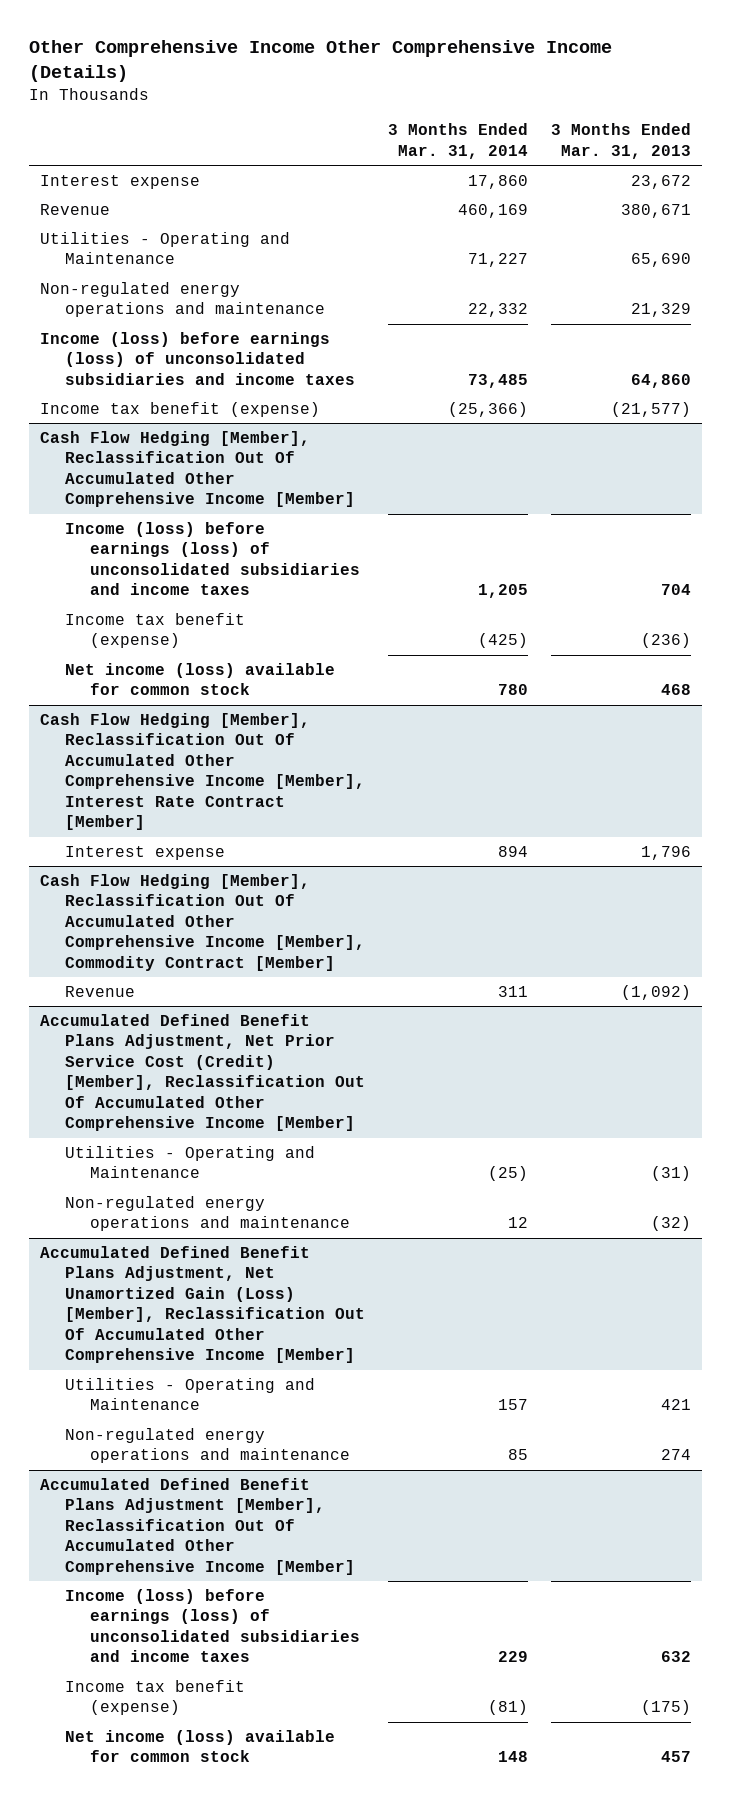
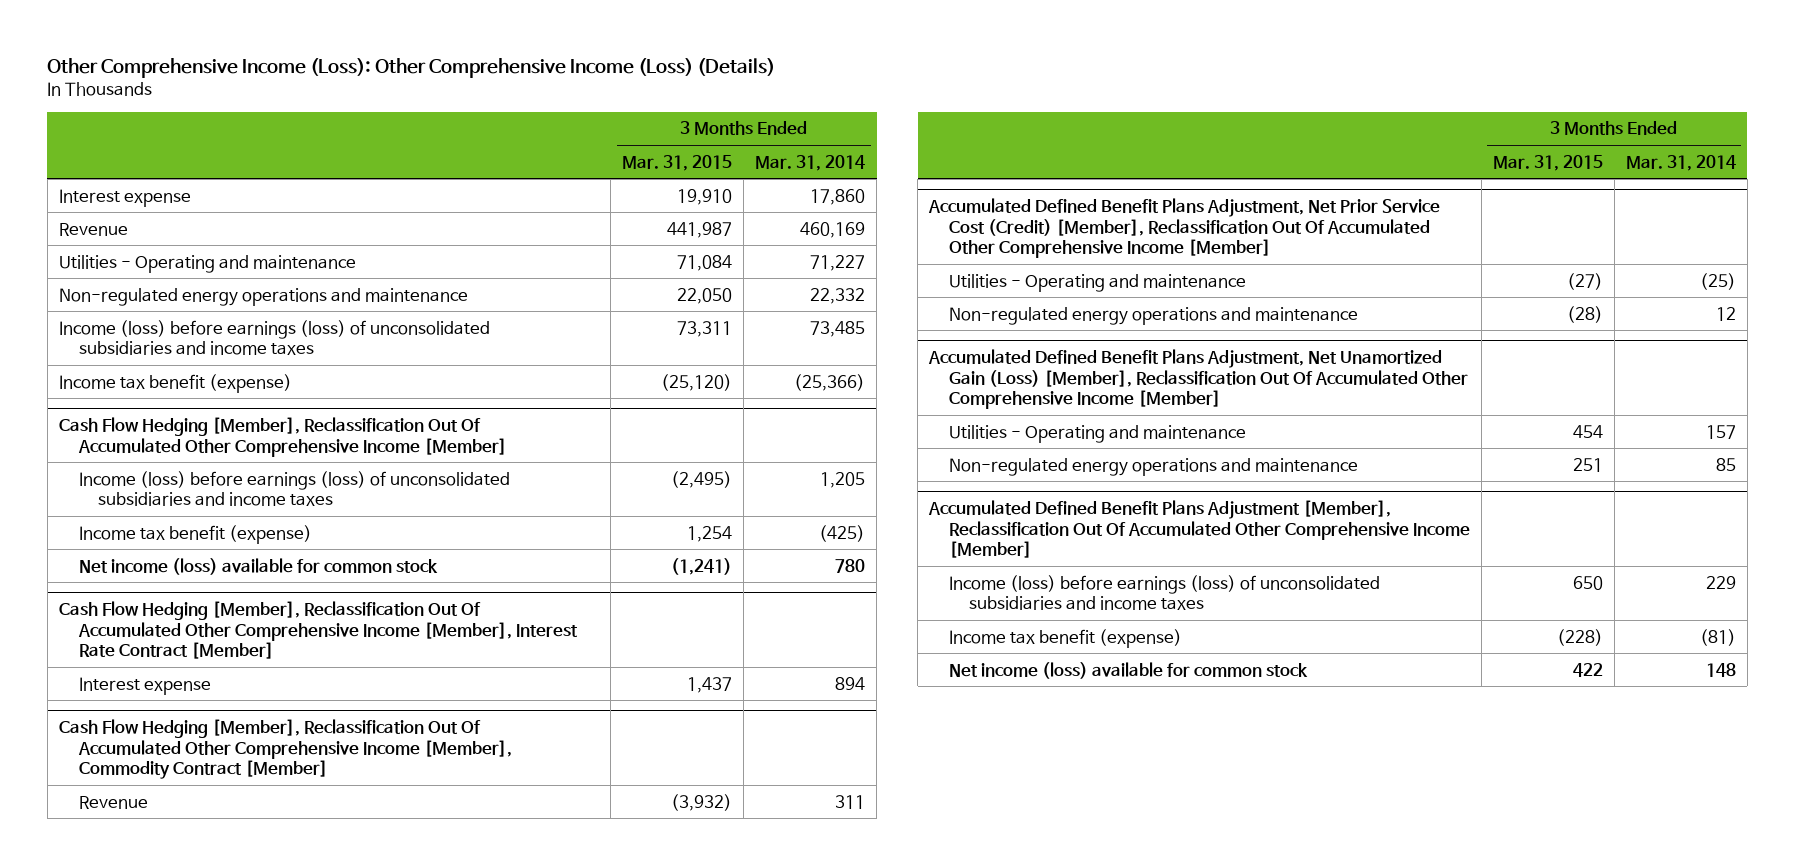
[28,40,612,83] Other Comprehensive Income Other Comprehensive Income (Details) -> [47,58,776,79] Other Comprehensive Income (Loss): Other Comprehensive Income (Loss) (Details)
[550,123,691,159] 3 Months Ended Mar. 31, 2013 -> none
none -> [622,154,733,171] Mar. 31, 2015
[40,231,291,265] Utilities - Operating and Maintenance -> [58,254,356,273] Utilities - Operating and maintenance
[64,1145,315,1179] Utilities - Operating and Maintenance -> [949,273,1247,292] Utilities - Operating and maintenance
[64,1377,315,1411] Utilities - Operating and Maintenance -> [949,424,1247,443] Utilities - Operating and maintenance

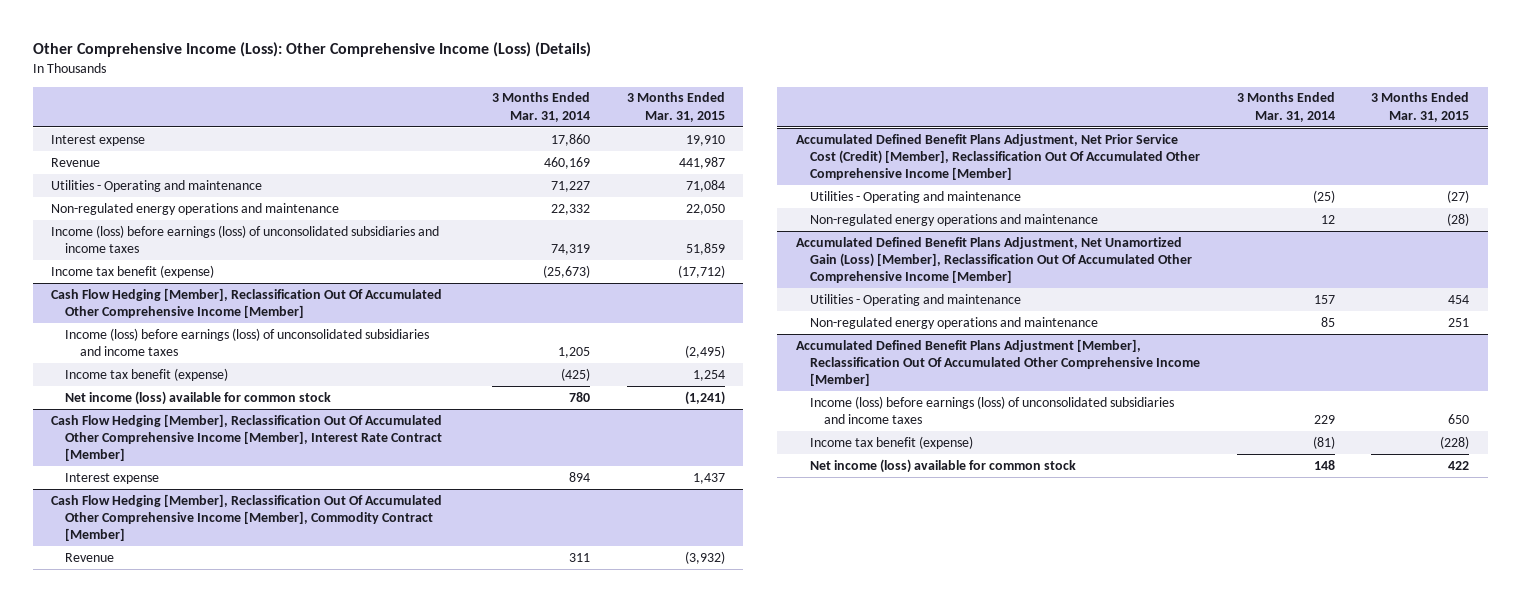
[677,320,733,337] 73,311 -> [685,243,725,256] 51,859
[810,320,866,337] 73,485 -> [550,244,590,256] 74,319
[661,373,733,391] (25,120) -> [677,264,725,278] (17,712)
[794,373,866,391] (25,366) -> [542,264,590,278] (25,673)

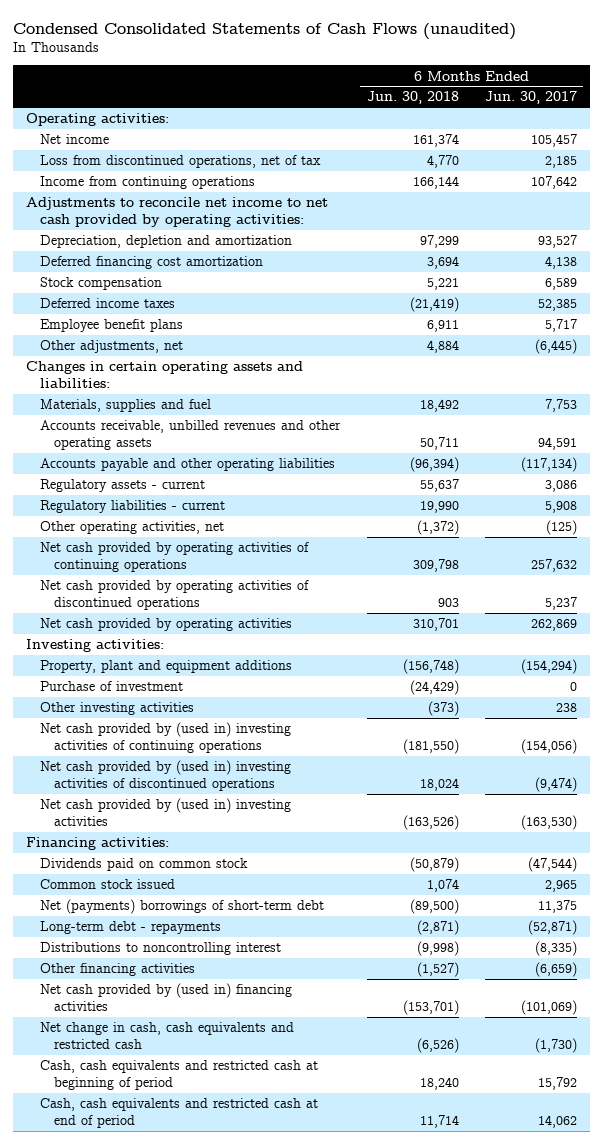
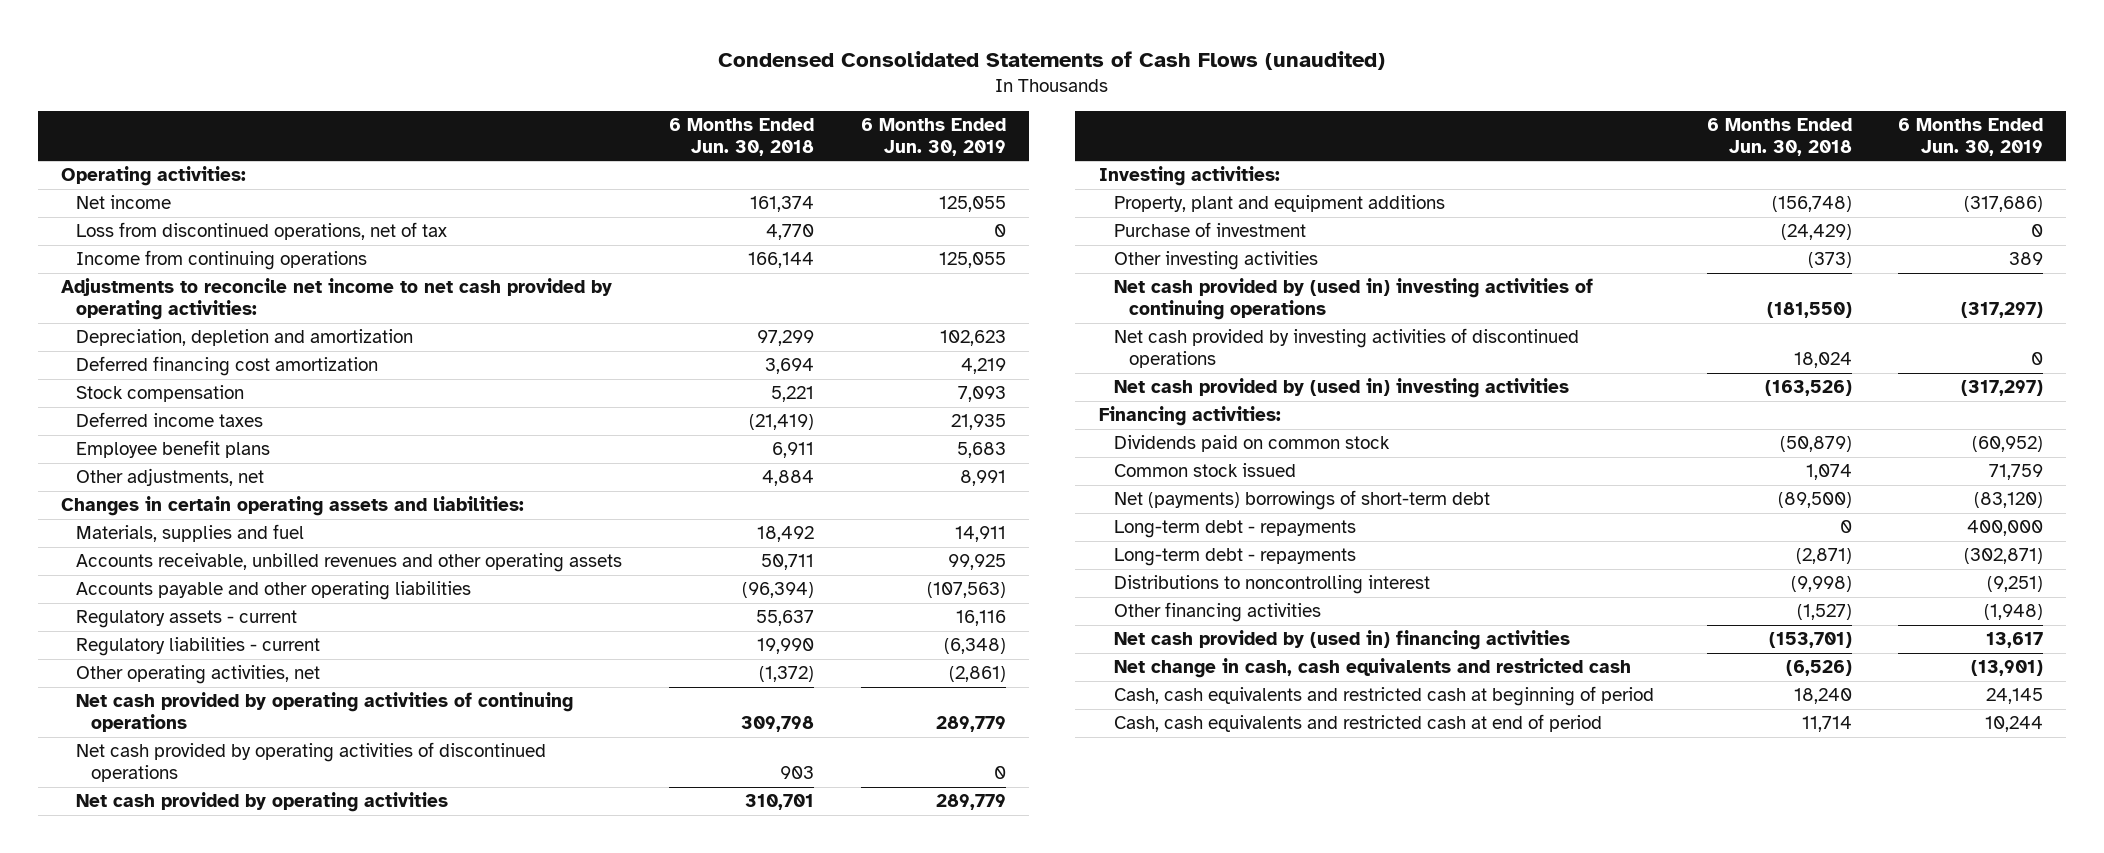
[484,91,577,105] Jun. 30, 2017 -> none
none -> [860,117,1006,156] 6 Months Ended Jun. 30, 2019
[40,760,292,791] Net cash provided by (used in) investing activities of discontinued operations -> [1113,328,1579,369] Net cash provided by investing activities of discontinued operations
none -> [1113,520,1356,539] Long-term debt - repayments

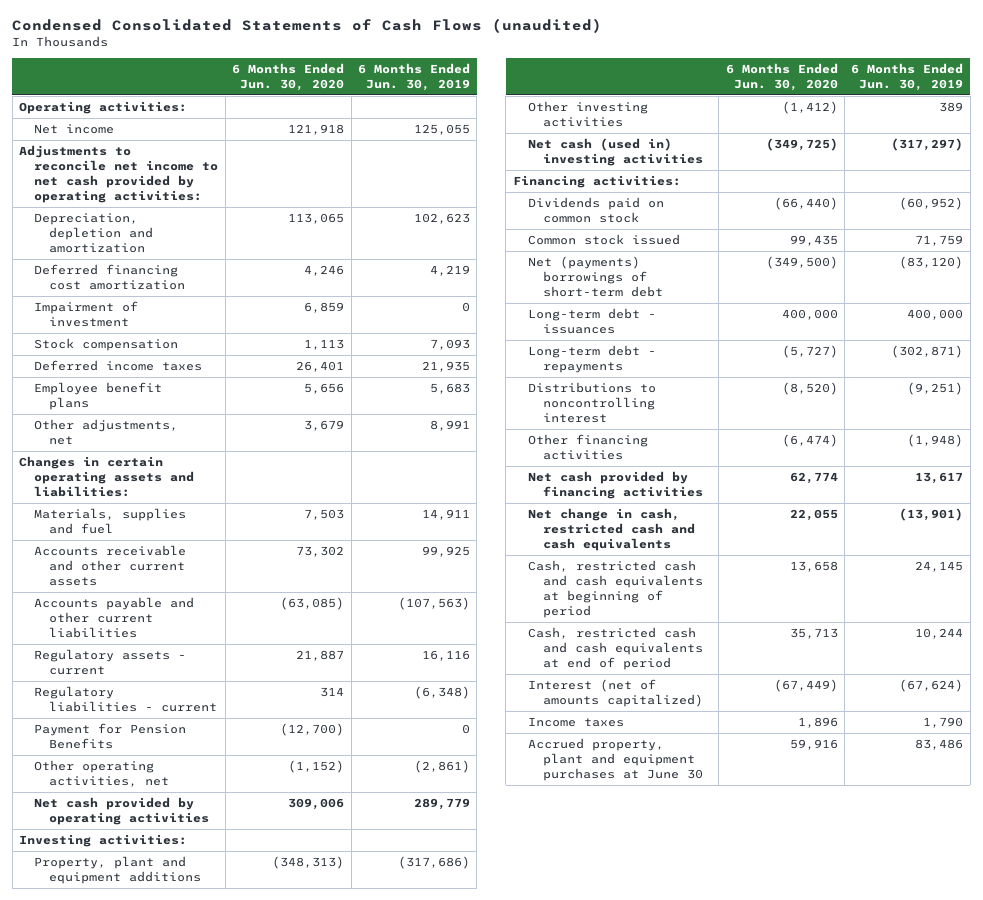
[668,117,814,156] 6 Months Ended Jun. 30, 2018 -> none
none -> [232,62,345,91] 6 Months Ended Jun. 30, 2020
[76,222,448,241] Loss from discontinued operations, net of tax -> none
[76,250,368,271] Income from continuing operations -> none
none -> [34,301,139,328] Impairment of investment
[76,553,623,573] Accounts receivable, unbilled revenues and other operating assets -> [34,545,187,587] Accounts receivable and other current assets
[76,581,472,601] Accounts payable and other operating liabilities -> [34,597,195,639] Accounts payable and other current liabilities
none -> [34,723,187,750] Payment for Pension Benefits
[76,692,574,733] Net cash provided by operating activities of continuing operations -> none
[76,742,547,783] Net cash provided by operating activities of discontinued operations -> none
[1113,222,1306,238] Purchase of investment -> none
[1113,278,1593,321] Net cash provided by (used in) investing activities of continuing operations -> none
[1113,328,1579,369] Net cash provided by investing activities of discontinued operations -> none
[1113,378,1569,399] Net cash provided by (used in) investing activities -> [527,138,703,167] Net cash (used in) investing activities
[1113,520,1356,539] Long-term debt - repayments -> [527,308,656,335] Long-term debt - issuances
[1113,630,1570,651] Net cash provided by (used in) financing activities -> [527,471,703,500] Net cash provided by financing activities
[1113,658,1631,679] Net change in cash, cash equivalents and restricted cash -> [527,508,695,552] Net change in cash, restricted cash and cash equivalents
[1113,686,1654,707] Cash, cash equivalents and restricted cash at beginning of period -> [527,560,703,619] Cash, restricted cash and cash equivalents at beginning of period
[1113,714,1602,733] Cash, cash equivalents and restricted cash at end of period -> [527,627,703,671] Cash, restricted cash and cash equivalents at end of period
none -> [527,679,703,708] Interest (net of amounts capitalized)
none -> [527,717,624,728] Income taxes
none -> [527,738,703,782] Accrued property, plant and equipment purchases at June 30

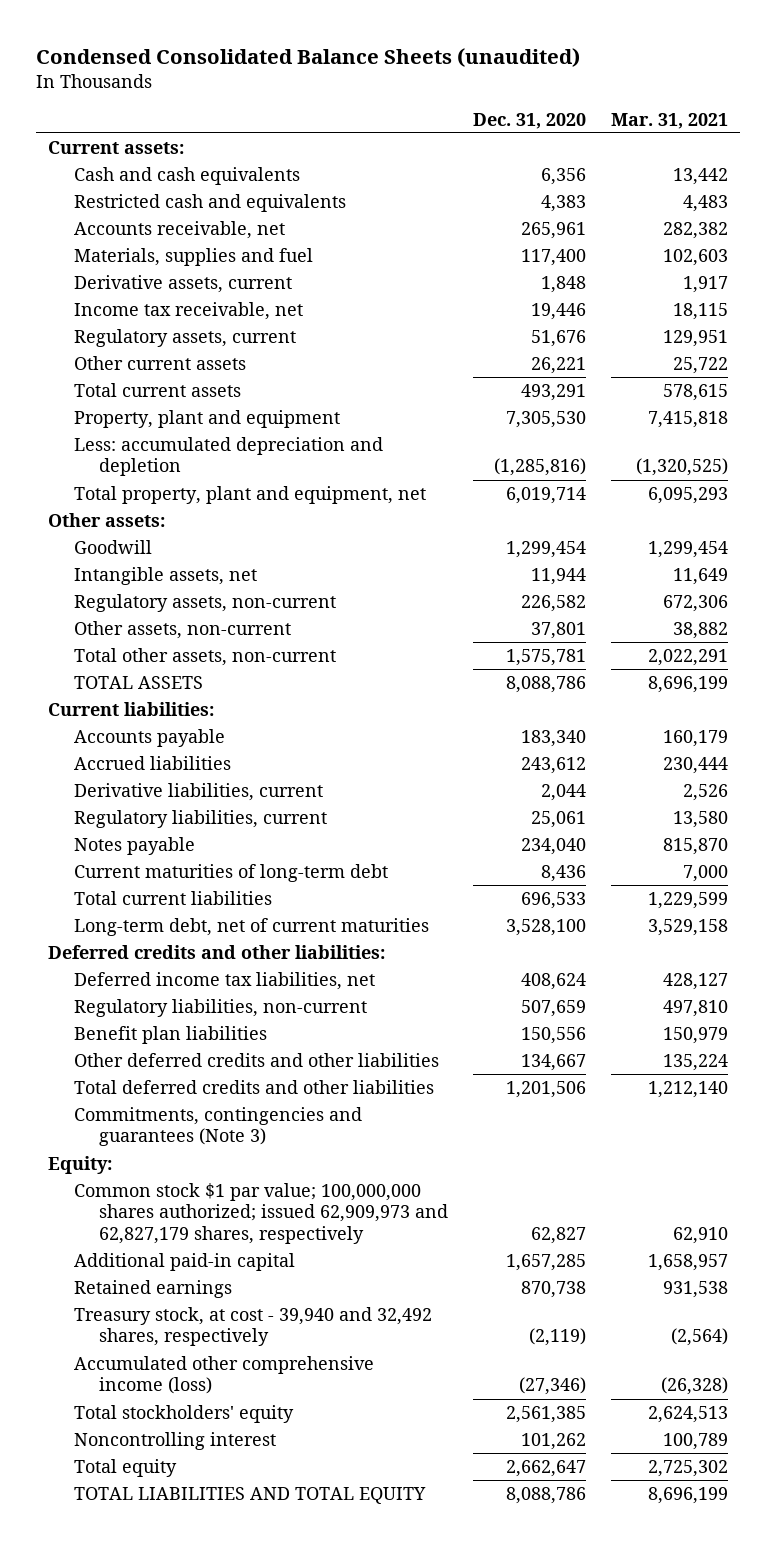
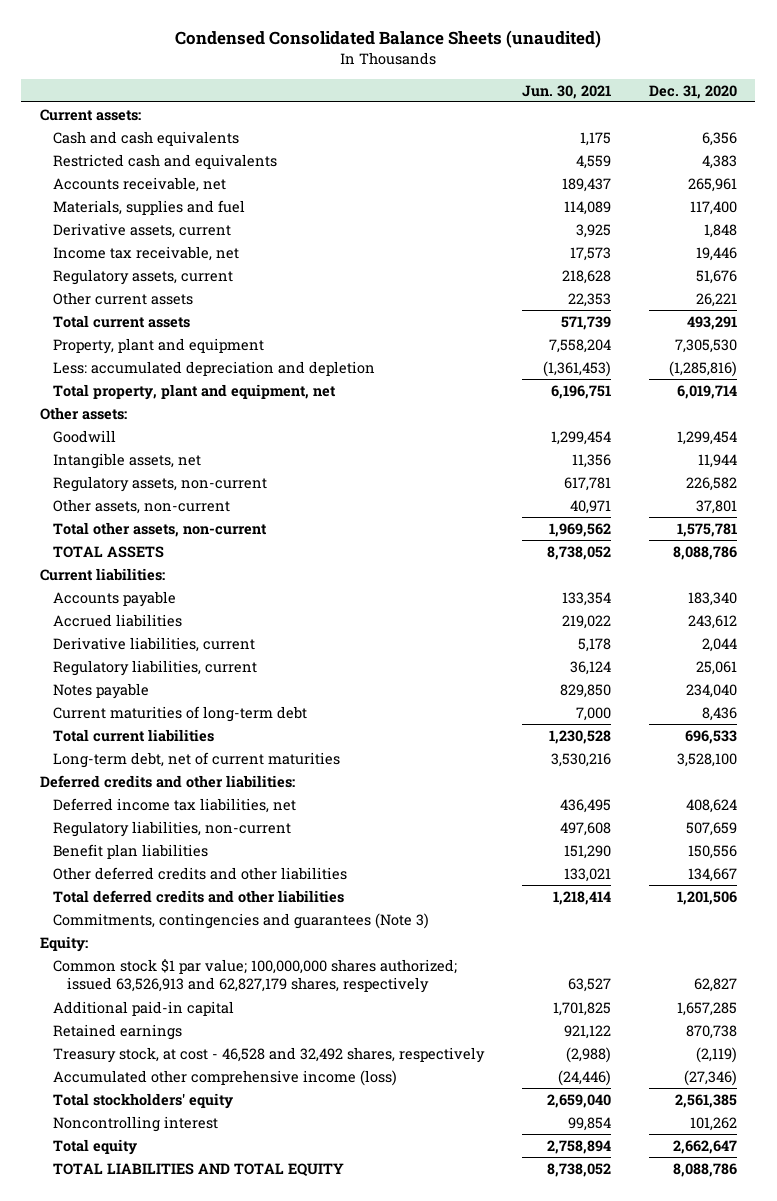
[610,112,728,129] Mar. 31, 2021 -> none
none -> [522,84,612,99] Jun. 30, 2021
[73,1182,449,1244] Common stock $1 par value; 100,000,000 shares authorized; issued 62,909,973 and 62,827,179 shares, respectively -> [53,958,458,994] Common stock $1 par value; 100,000,000 shares authorized; issued 63,526,913 and 62,827,179 shares, respectively
[73,1306,432,1347] Treasury stock, at cost - 39,940 and 32,492 shares, respectively -> [53,1046,486,1063] Treasury stock, at cost - 46,528 and 32,492 shares, respectively

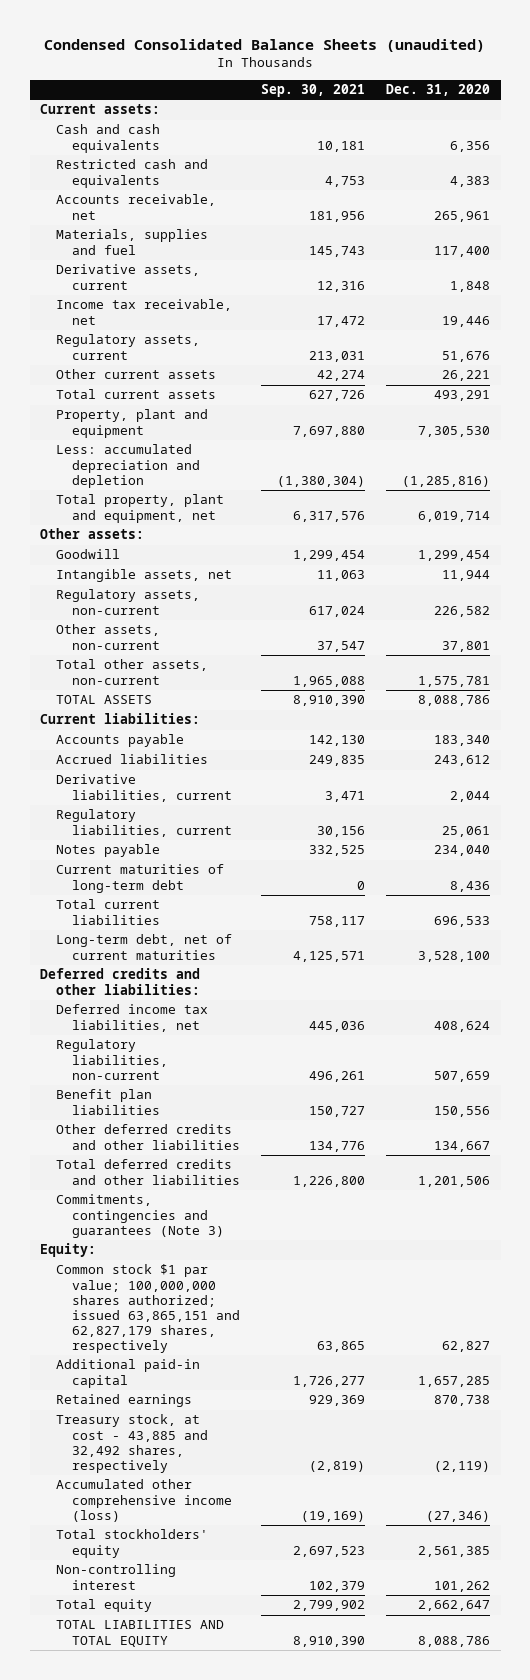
[522,84,612,99] Jun. 30, 2021 -> none
none -> [260,84,365,98] Sep. 30, 2021
[53,958,458,994] Common stock $1 par value; 100,000,000 shares authorized; issued 63,526,913 and 62,827,179 shares, respectively -> [55,1264,240,1354] Common stock $1 par value; 100,000,000 shares authorized; issued 63,865,151 and 62,827,179 shares, respectively
[53,1046,486,1063] Treasury stock, at cost - 46,528 and 32,492 shares, respectively -> [55,1414,208,1473] Treasury stock, at cost - 43,885 and 32,492 shares, respectively
[53,1115,219,1132] Noncontrolling interest -> [55,1564,176,1590] Non-controlling interest

